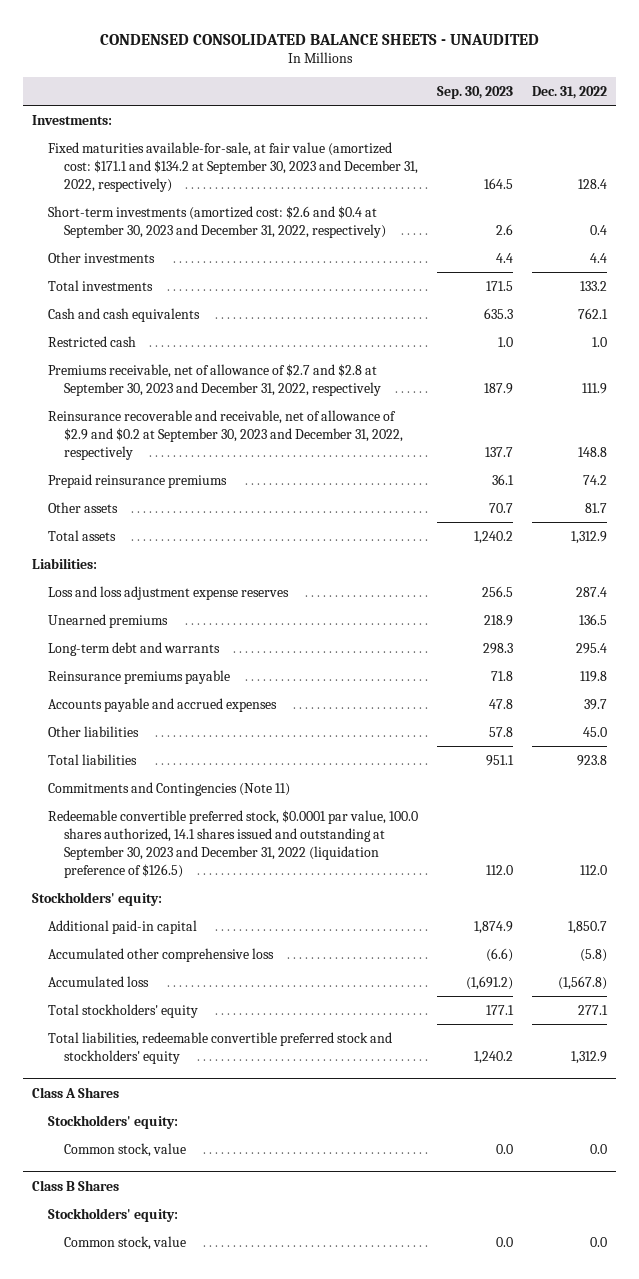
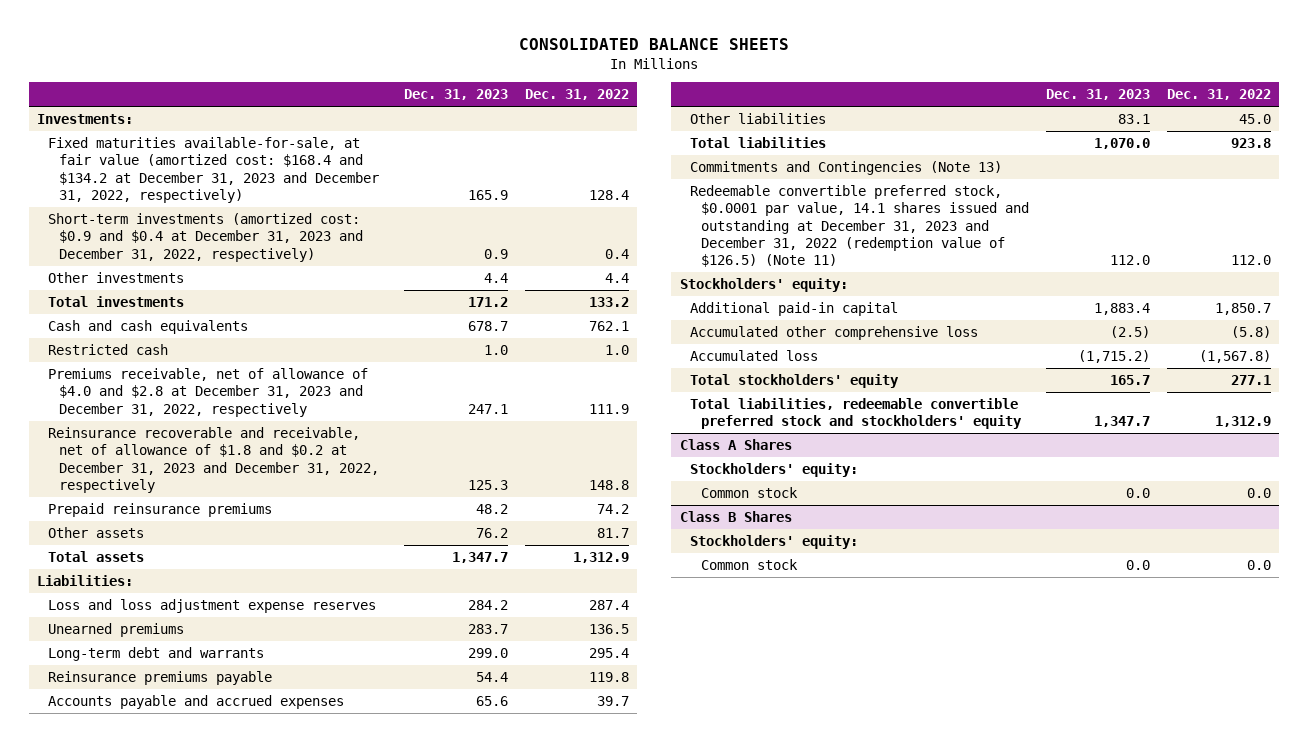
[99,33,539,45] CONDENSED CONSOLIDATED BALANCE SHEETS - UNAUDITED -> [519,38,790,51] CONSOLIDATED BALANCE SHEETS
[437,85,514,99] Sep. 30, 2023 -> none
none -> [403,89,508,101] Dec. 31, 2023
[48,141,419,192] Fixed maturities available-for-sale, at fair value (amortized cost: $171.1 and $134.2 at September 30, 2023 and December 31, 2022, respectively) -> [48,137,379,203] Fixed maturities available-for-sale, at fair value (amortized cost: $168.4 and $134.2 at December 31, 2023 and December 31, 2022, respectively)
[48,205,387,238] Short-term investments (amortized cost: $2.6 and $0.4 at September 30, 2023 and December 31, 2022, respectively) -> [48,213,363,262] Short-term investments (amortized cost: $0.9 and $0.4 at December 31, 2023 and December 31, 2022, respectively)
[48,363,382,396] Premiums receivable, net of allowance of $2.7 and $2.8 at September 30, 2023 and December 31, 2022, respectively -> [48,368,369,417] Premiums receivable, net of allowance of $4.0 and $2.8 at December 31, 2023 and December 31, 2022, respectively
[48,409,404,460] Reinsurance recoverable and receivable, net of allowance of $2.9 and $0.2 at September 30, 2023 and December 31, 2022, respectively -> [48,427,379,493] Reinsurance recoverable and receivable, net of allowance of $1.8 and $0.2 at December 31, 2023 and December 31, 2022, respectively
[48,781,291,796] Commitments and Contingencies (Note 11) -> [690,161,1003,176] Commitments and Contingencies (Note 13)
[48,809,419,878] Redeemable convertible preferred stock, $0.0001 par value, 100.0 shares authorized, 14.1 shares issued and outstanding at September 30, 2023 and December 31, 2022 (liquidation preference of $126.5) -> [690,185,1030,268] Redeemable convertible preferred stock, $0.0001 par value, 14.1 shares issued and outstanding at December 31, 2023 and December 31, 2022 (redemption value of $126.5) (Note 11)
[64,1142,187,1157] Common stock, value -> [701,487,799,499] Common stock
[64,1235,187,1250] Common stock, value -> [701,559,799,571] Common stock

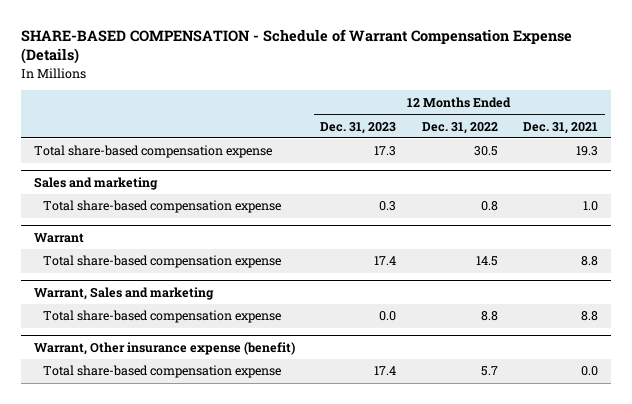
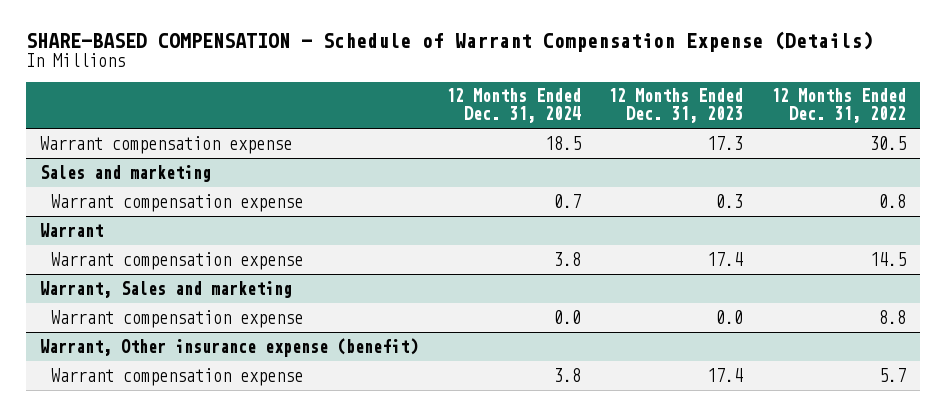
[523,121,599,134] Dec. 31, 2021 -> none
none -> [445,88,581,124] 12 Months Ended Dec. 31, 2024
[33,145,272,159] Total share-based compensation expense -> [40,135,293,154] Warrant compensation expense
[43,200,282,214] Total share-based compensation expense -> [50,193,303,212] Warrant compensation expense
[43,255,282,269] Total share-based compensation expense -> [50,251,303,270] Warrant compensation expense
[43,310,282,324] Total share-based compensation expense -> [50,309,303,328] Warrant compensation expense
[43,365,282,379] Total share-based compensation expense -> [50,367,303,386] Warrant compensation expense

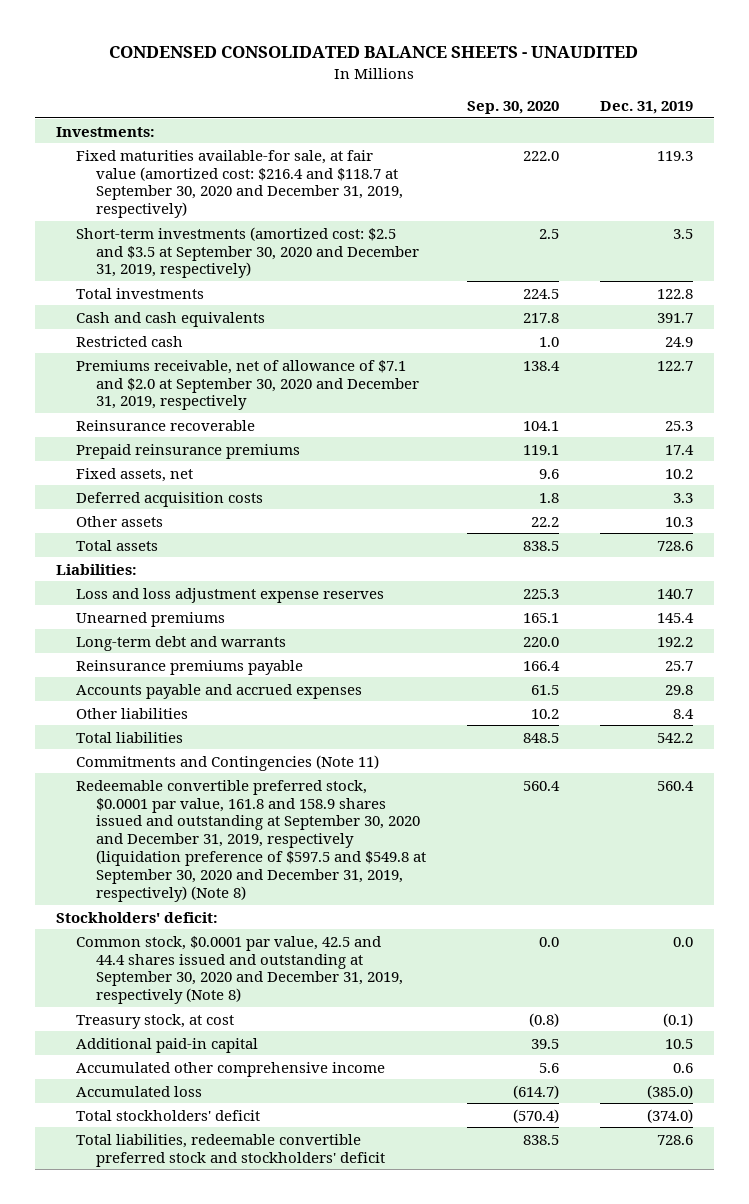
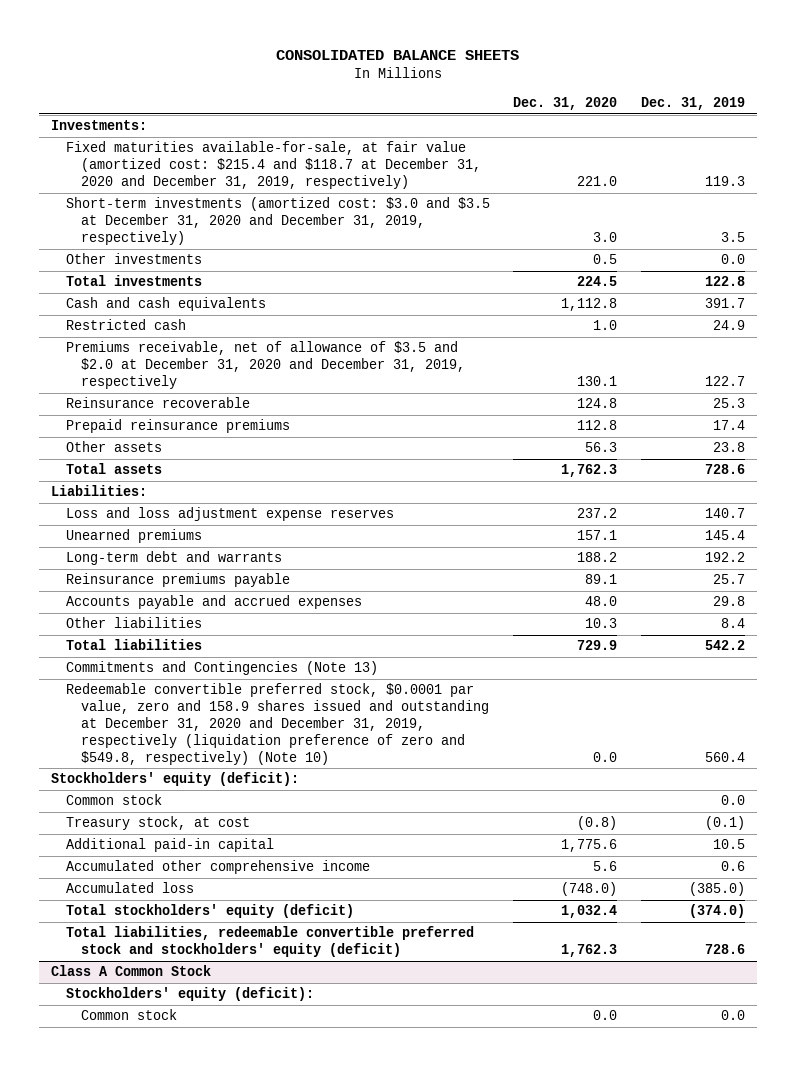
[109,46,639,59] CONDENSED CONSOLIDATED BALANCE SHEETS - UNAUDITED -> [275,49,519,60] CONSOLIDATED BALANCE SHEETS
[467,101,560,115] Sep. 30, 2020 -> none
none -> [513,97,618,111] Dec. 31, 2020
[75,149,404,219] Fixed maturities available-for sale, at fair value (amortized cost: $216.4 and $118.7 at September 30, 2020 and December 31, 2019, respectively) -> [65,141,481,190] Fixed maturities available-for-sale, at fair value (amortized cost: $215.4 and $118.7 at December 31, 2020 and December 31, 2019, respectively)
[75,226,420,279] Short-term investments (amortized cost: $2.5 and $3.5 at September 30, 2020 and December 31, 2019, respectively) -> [65,197,490,246] Short-term investments (amortized cost: $3.0 and $3.5 at December 31, 2020 and December 31, 2019, respectively)
none -> [65,253,202,265] Other investments
[75,359,420,411] Premiums receivable, net of allowance of $7.1 and $2.0 at September 30, 2020 and December 31, 2019, respectively -> [65,341,465,390] Premiums receivable, net of allowance of $3.5 and $2.0 at December 31, 2020 and December 31, 2019, respectively
[75,467,193,482] Fixed assets, net -> none
[75,491,263,507] Deferred acquisition costs -> none
[665,516,694,527] 10.3 -> [713,442,746,453] 23.8
[75,754,379,771] Commitments and Contingencies (Note 11) -> [65,661,378,676] Commitments and Contingencies (Note 13)
[75,779,427,903] Redeemable convertible preferred stock, $0.0001 par value, 161.8 and 158.9 shares issued and outstanding at September 30, 2020 and December 31, 2019, respectively (liquidation preference of $597.5 and $549.8 at September 30, 2020 and December 31, 2019, respectively) (Note 8) -> [65,683,489,765] Redeemable convertible preferred stock, $0.0001 par value, zero and 158.9 shares issued and outstanding at December 31, 2020 and December 31, 2019, respectively (liquidation preference of zero and $549.8, respectively) (Note 10)
[55,911,218,923] Stockholders' deficit: -> [50,772,299,787] Stockholders' equity (deficit):
[75,935,404,1005] Common stock, $0.0001 par value, 42.5 and 44.4 shares issued and outstanding at September 30, 2020 and December 31, 2019, respectively (Note 8) -> [65,794,162,806] Common stock
[75,1109,260,1121] Total stockholders' deficit -> [65,904,354,919] Total stockholders' equity (deficit)
[75,1133,386,1167] Total liabilities, redeemable convertible preferred stock and stockholders' deficit -> [65,926,474,958] Total liabilities, redeemable convertible preferred stock and stockholders' equity (deficit)
none -> [50,965,211,977] Class A Common Stock
none -> [65,987,314,1002] Stockholders' equity (deficit):
none -> [80,1009,177,1021] Common stock

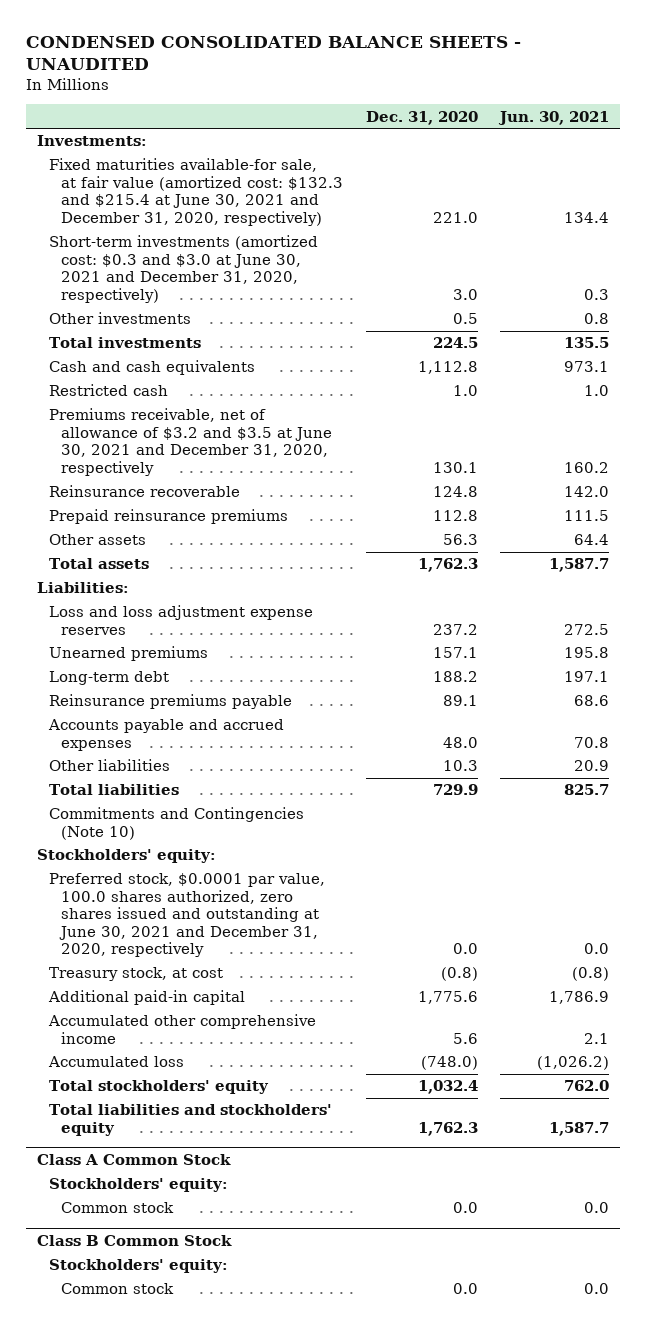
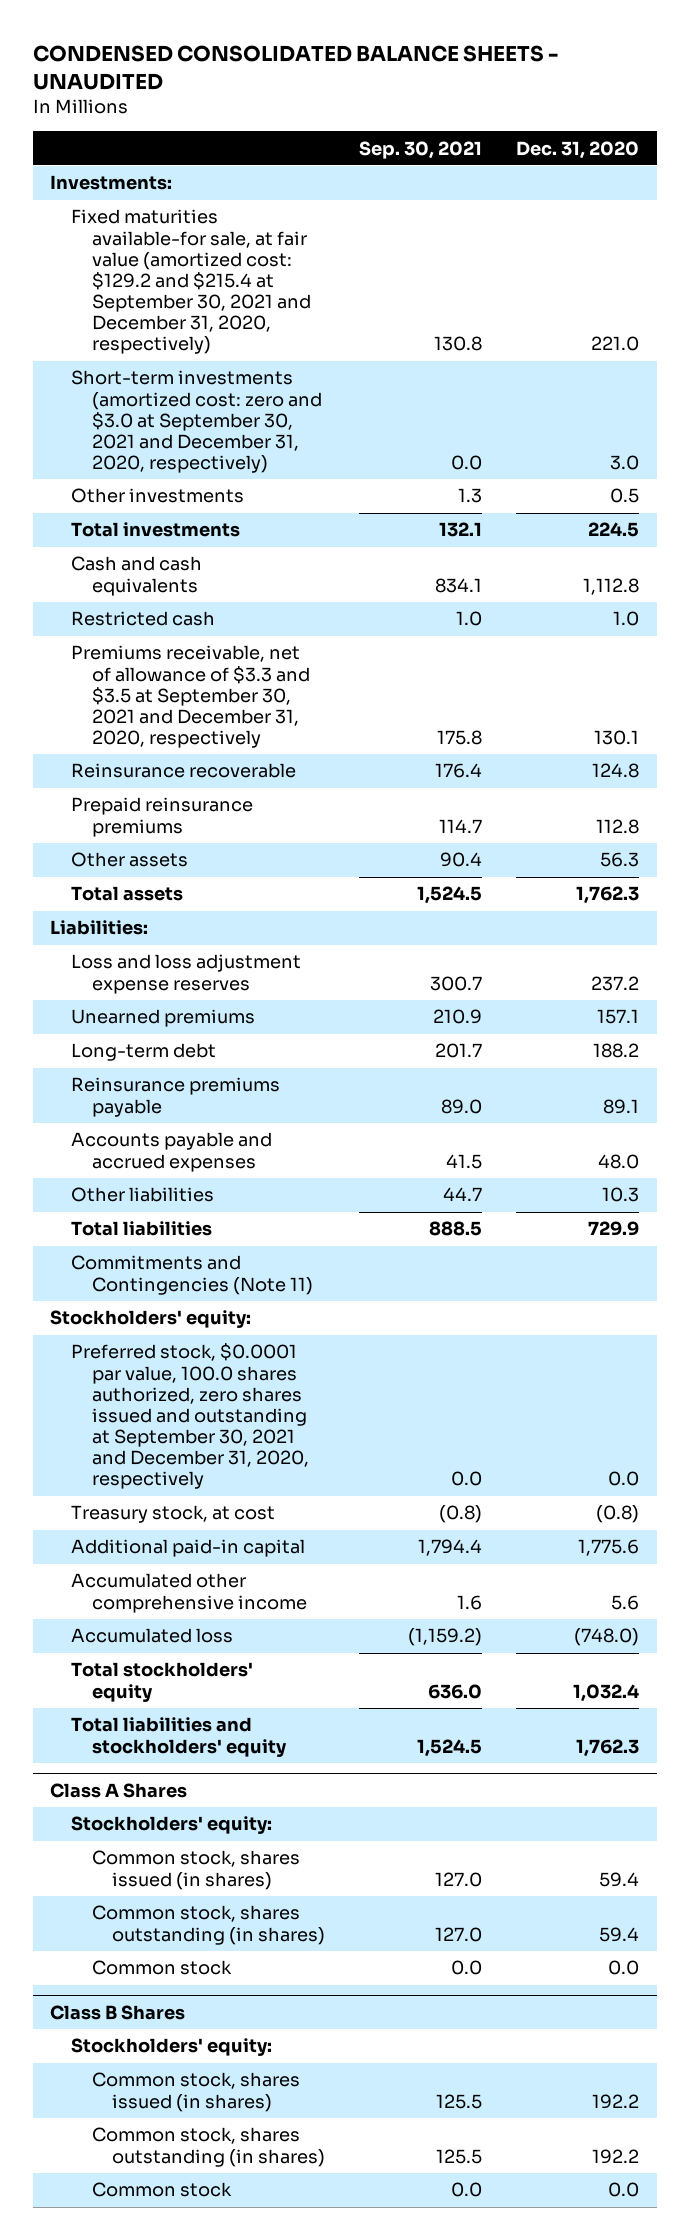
[497,110,609,125] Jun. 30, 2021 -> none
none -> [359,140,483,159] Sep. 30, 2021
[48,158,344,226] Fixed maturities available-for sale, at fair value (amortized cost: $132.3 and $215.4 at June 30, 2021 and December 31, 2020, respectively) -> [70,209,311,355] Fixed maturities available-for sale, at fair value (amortized cost: $129.2 and $215.4 at September 30, 2021 and December 31, 2020, respectively)
[48,235,318,303] Short-term investments (amortized cost: $0.3 and $3.0 at June 30, 2021 and December 31, 2020, respectively) -> [70,370,322,473] Short-term investments (amortized cost: zero and $3.0 at September 30, 2021 and December 31, 2020, respectively)
[48,408,333,476] Premiums receivable, net of allowance of $3.2 and $3.5 at June 30, 2021 and December 31, 2020, respectively -> [70,645,310,748] Premiums receivable, net of allowance of $3.3 and $3.5 at September 30, 2021 and December 31, 2020, respectively
[48,807,304,840] Commitments and Contingencies (Note 10) -> [70,1255,313,1295] Commitments and Contingencies (Note 11)
[48,873,325,958] Preferred stock, $0.0001 par value, 100.0 shares authorized, zero shares issued and outstanding at June 30, 2021 and December 31, 2020, respectively -> [70,1343,309,1490] Preferred stock, $0.0001 par value, 100.0 shares authorized, zero shares issued and outstanding at September 30, 2021 and December 31, 2020, respectively
[36,1153,231,1165] Class A Common Stock -> [49,1783,187,1799] Class A Shares
none -> [91,1850,300,1890] Common stock, shares issued (in shares)
none -> [91,1905,326,1945] Common stock, shares outstanding (in shares)
[36,1234,232,1246] Class B Common Stock -> [49,2005,185,2021] Class B Shares
none -> [91,2072,300,2112] Common stock, shares issued (in shares)
none -> [91,2127,326,2167] Common stock, shares outstanding (in shares)

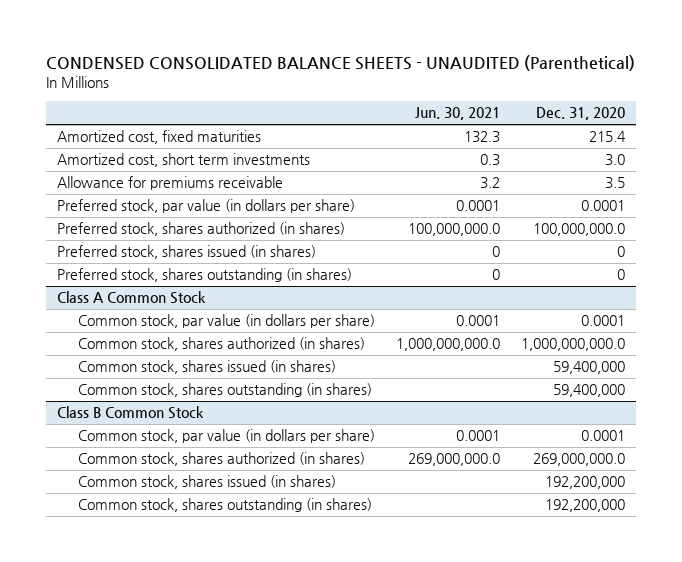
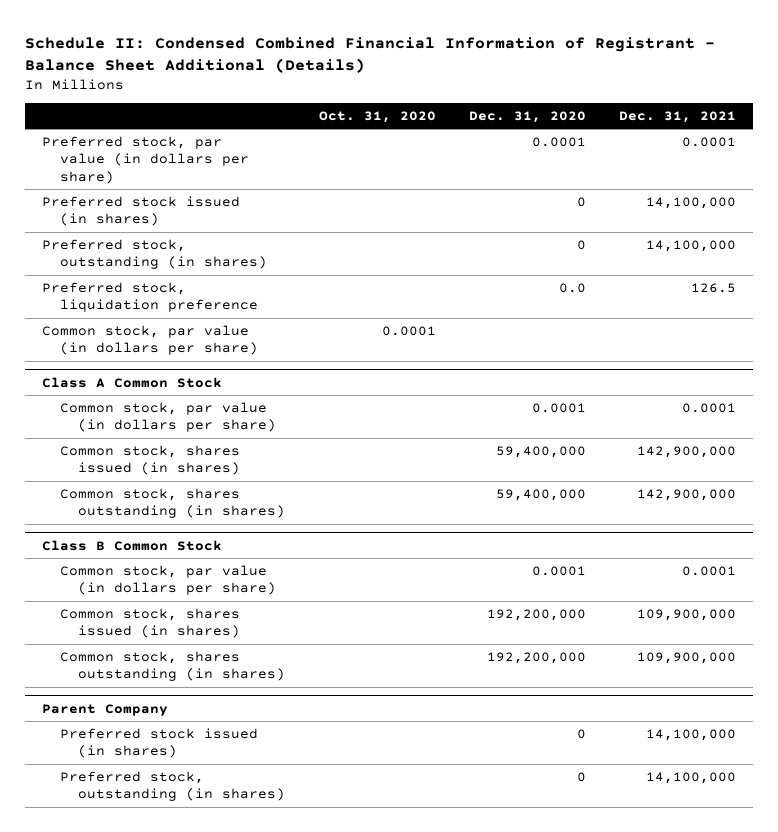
[46,55,636,72] CONDENSED CONSOLIDATED BALANCE SHEETS - UNAUDITED (Parenthetical) -> [25,36,716,73] Schedule II: Condensed Combined Financial Information of Registrant - Balance Sheet Additional (Details)
[415,107,501,121] Jun. 30, 2021 -> none
none -> [318,111,436,124] Oct. 31, 2020
none -> [619,111,737,124] Dec. 31, 2021
[56,130,261,145] Amortized cost, fixed maturities -> none
[56,153,310,168] Amortized cost, short term investments -> none
[56,176,283,191] Allowance for premiums receivable -> none
[56,222,345,237] Preferred stock, shares authorized (in shares) -> none
[56,245,316,260] Preferred stock, shares issued (in shares) -> [42,195,241,227] Preferred stock issued (in shares)
[56,268,352,283] Preferred stock, shares outstanding (in shares) -> [42,238,268,270] Preferred stock, outstanding (in shares)
none -> [42,281,259,313] Preferred stock, liquidation preference
none -> [42,324,259,356] Common stock, par value (in dollars per share)
[78,337,366,352] Common stock, shares authorized (in shares) -> none
[78,452,366,467] Common stock, shares authorized (in shares) -> none
none -> [42,703,169,716] Parent Company
none -> [60,727,259,759] Preferred stock issued (in shares)
none -> [60,770,286,802] Preferred stock, outstanding (in shares)

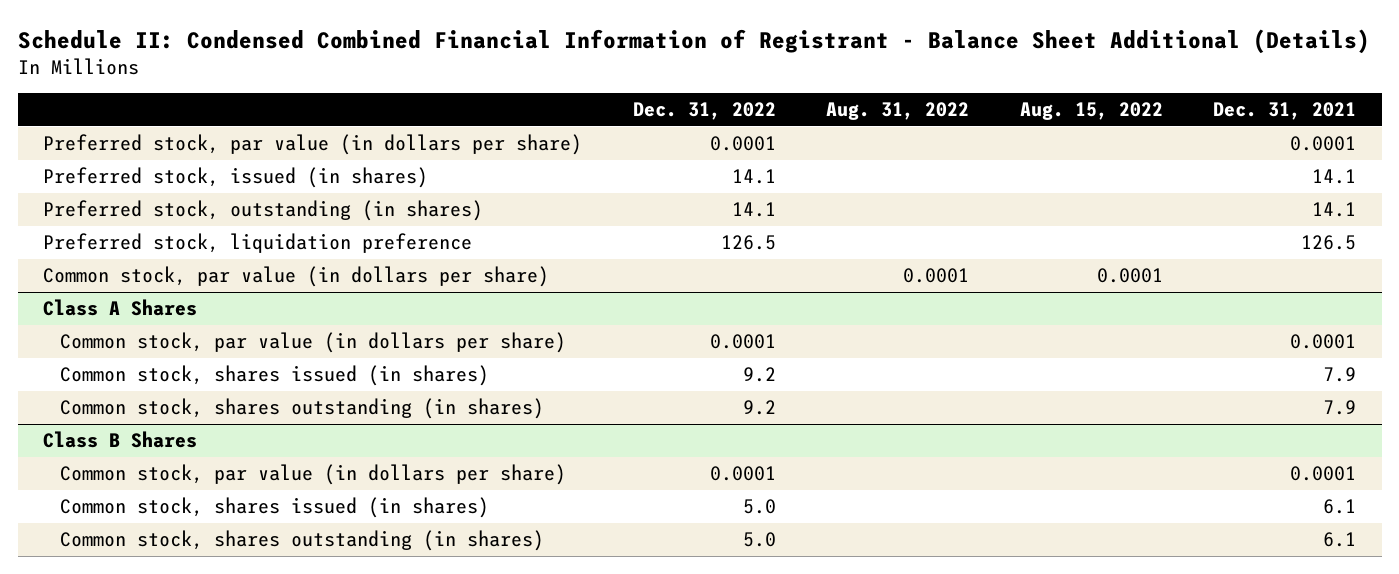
[318,111,436,124] Oct. 31, 2020 -> none
[468,111,586,124] Dec. 31, 2020 -> none
none -> [632,102,776,121] Dec. 31, 2022
none -> [826,102,970,121] Aug. 31, 2022
none -> [1019,102,1163,121] Aug. 15, 2022
[42,195,241,227] Preferred stock issued (in shares) -> [43,167,429,189] Preferred stock, issued (in shares)
[646,196,737,209] 14,100,000 -> [1312,169,1357,185] 14.1
[646,239,737,252] 14,100,000 -> [1312,202,1357,218] 14.1
[42,376,223,388] Class A Common Stock -> [43,299,198,317] Class A Shares
[637,445,737,458] 142,900,000 -> [1323,367,1357,383] 7.9
[637,488,737,501] 142,900,000 -> [1323,400,1357,416] 7.9
[42,539,223,551] Class B Common Stock -> [43,431,198,449] Class B Shares
[42,703,169,716] Parent Company -> none
[60,727,259,759] Preferred stock issued (in shares) -> none
[60,770,286,802] Preferred stock, outstanding (in shares) -> none
[637,608,737,621] 109,900,000 -> [1323,499,1357,515] 6.1
[637,651,737,664] 109,900,000 -> [1323,532,1357,548] 6.1

